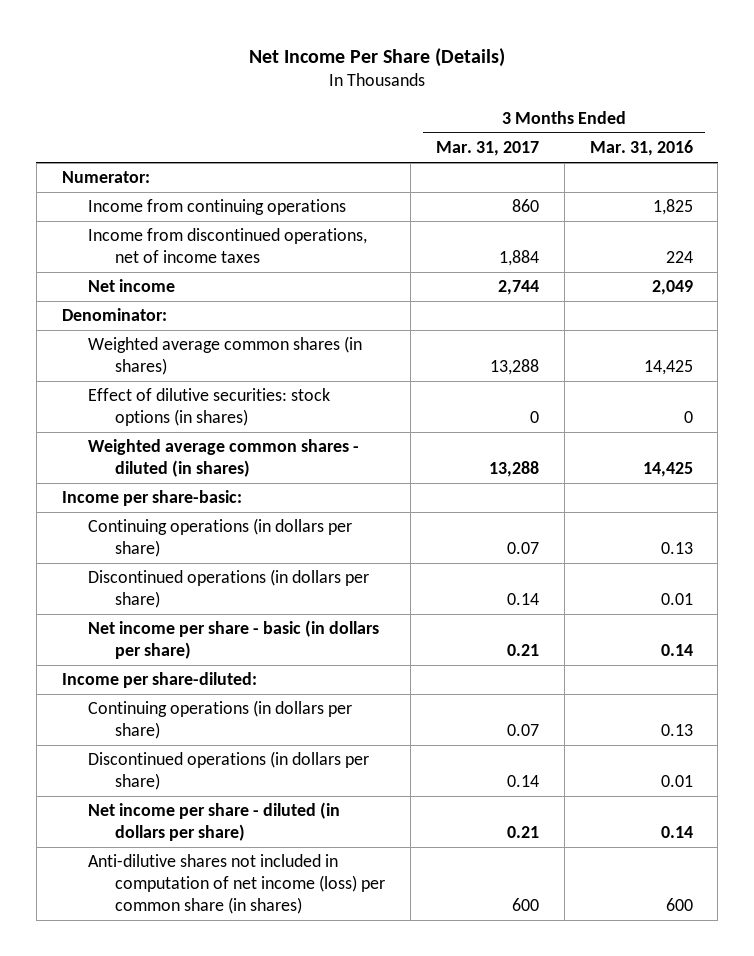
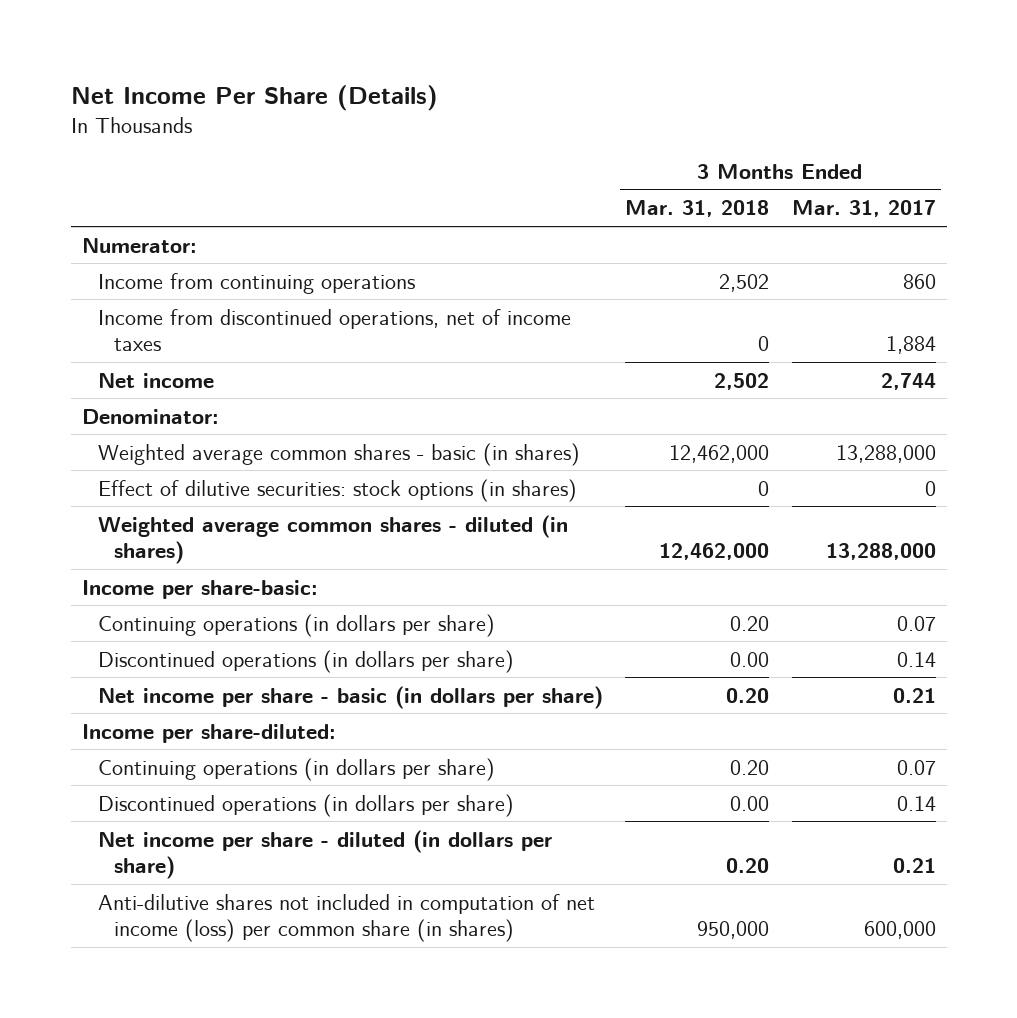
[589,140,693,157] Mar. 31, 2016 -> none
none -> [625,200,770,218] Mar. 31, 2018
[88,336,363,376] Weighted average common shares (in shares) -> [98,442,581,466] Weighted average common shares - basic (in shares)
[489,359,539,376] 13,288 -> [835,444,936,463] 13,288,000
[488,461,539,478] 13,288 -> [825,542,936,560] 13,288,000
[511,898,539,912] 600 -> [863,920,936,939] 600,000

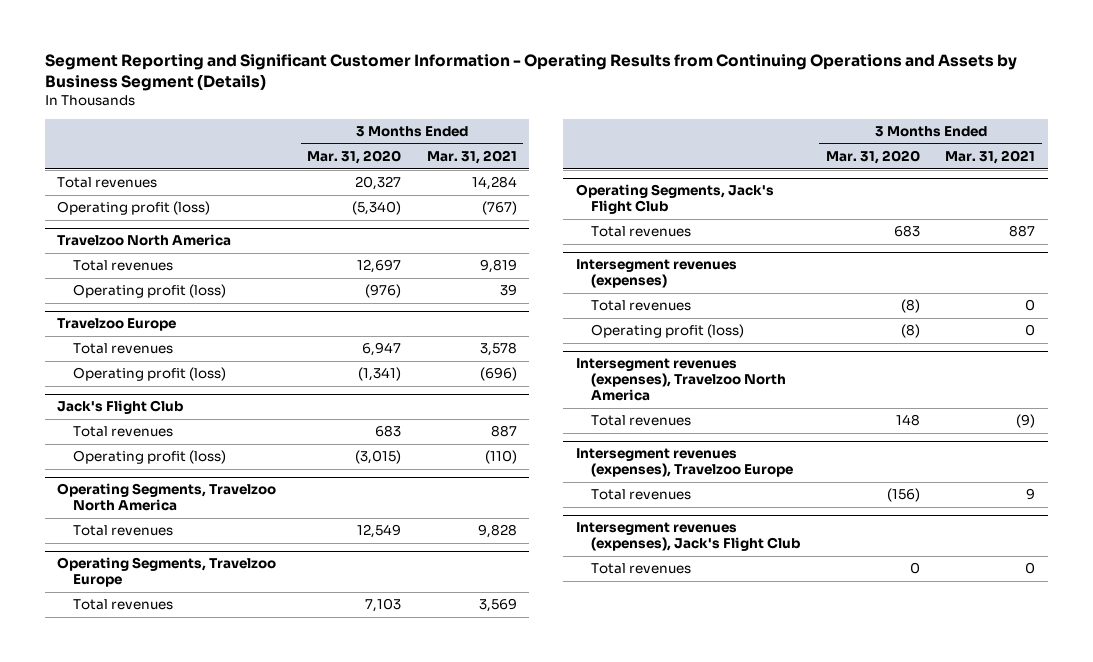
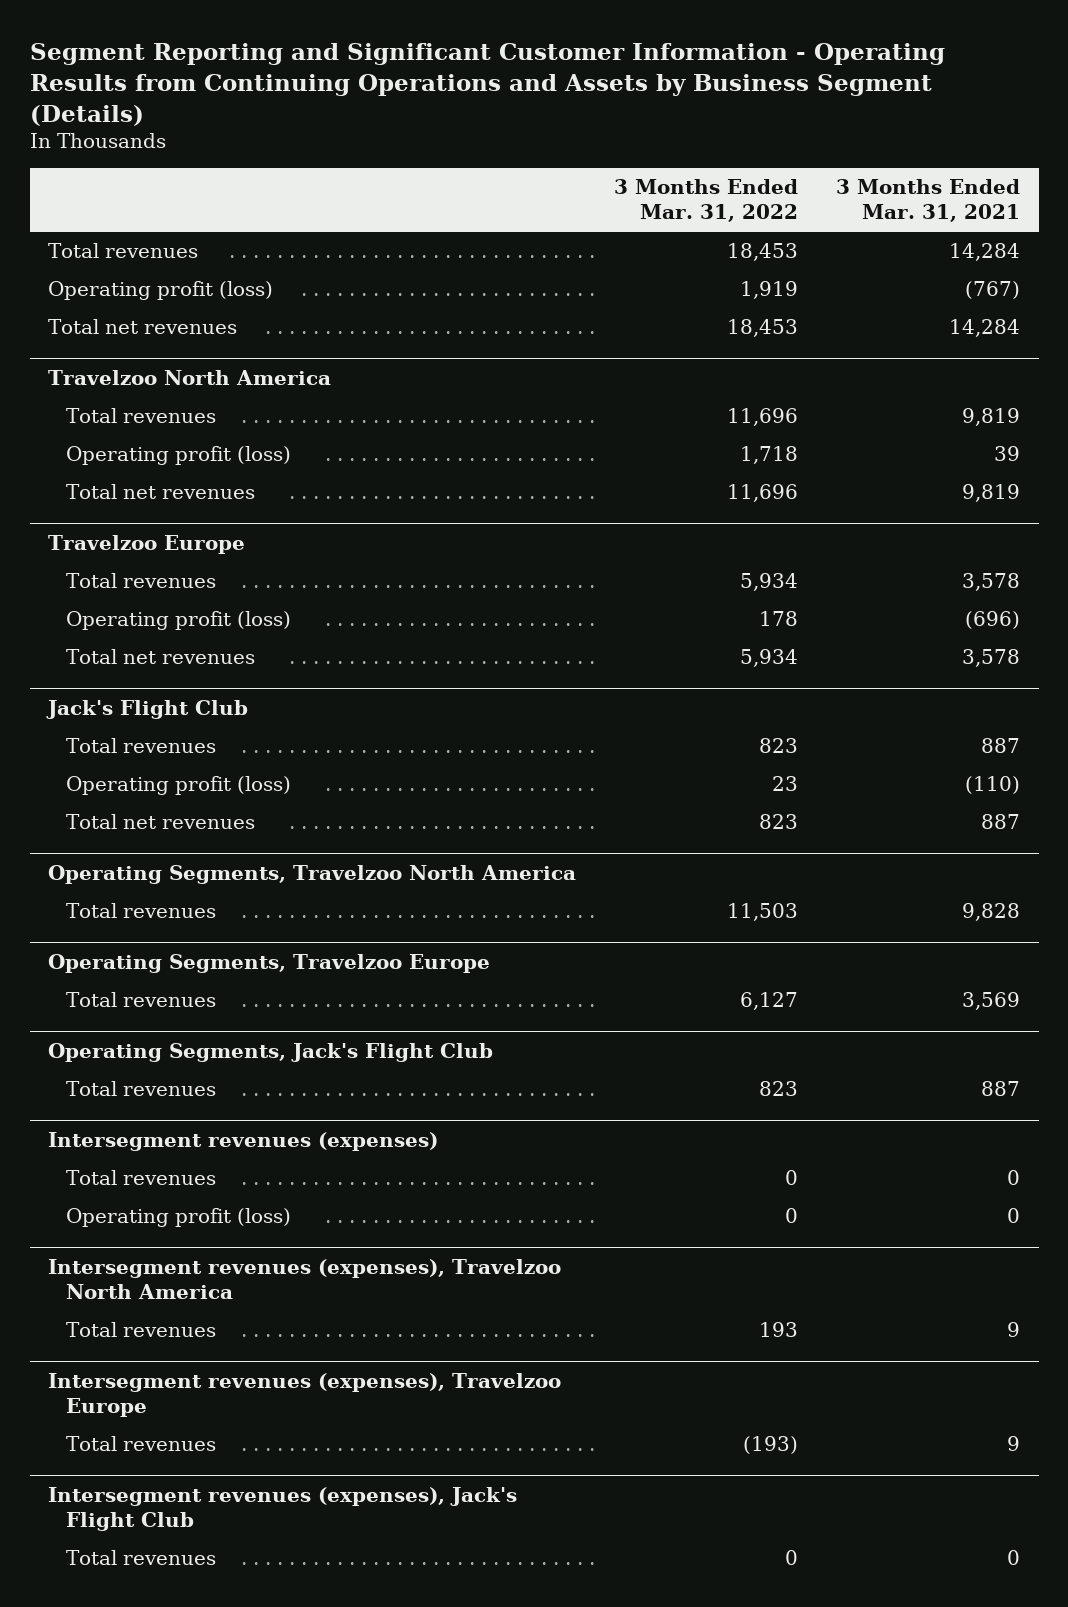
[307,150,402,165] Mar. 31, 2020 -> none
none -> [614,179,799,223] 3 Months Ended Mar. 31, 2022
none -> [48,319,238,335] Total net revenues
none -> [66,484,256,500] Total net revenues
none -> [66,649,256,665] Total net revenues
none -> [66,814,256,830] Total net revenues
[1016,414,1036,429] (9) -> [1006,1322,1020,1338] 9

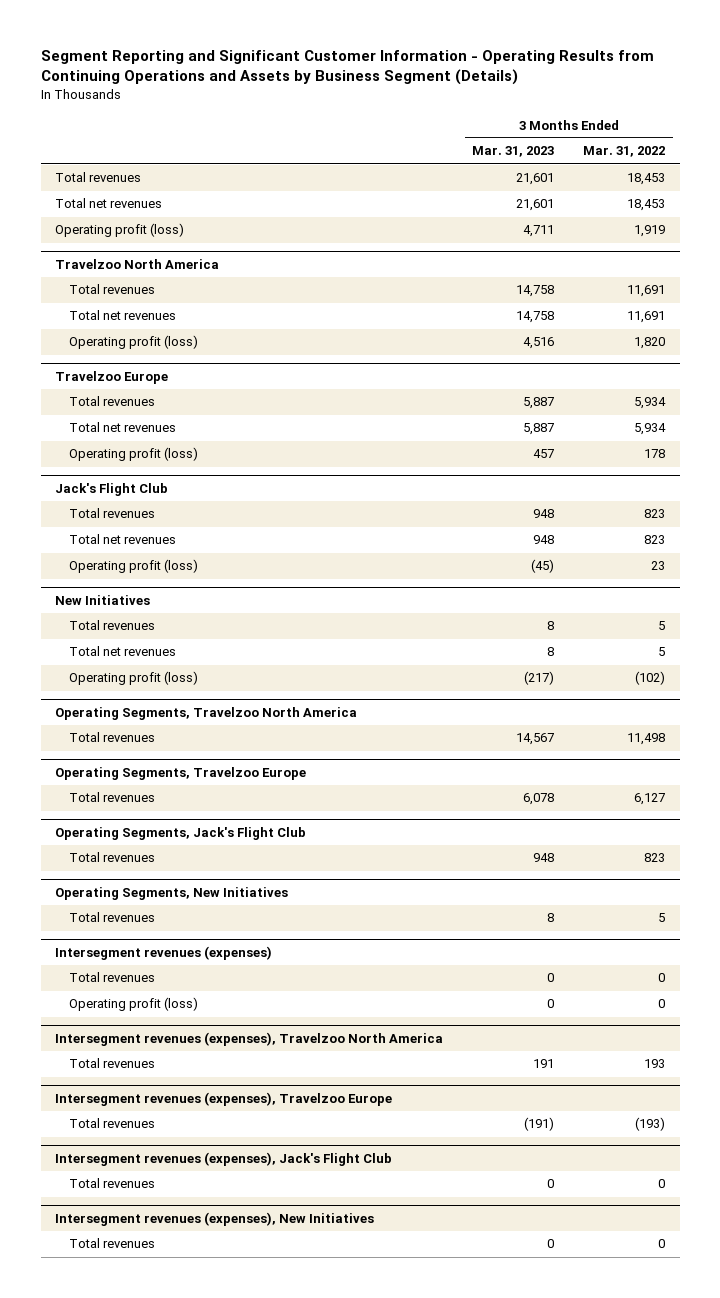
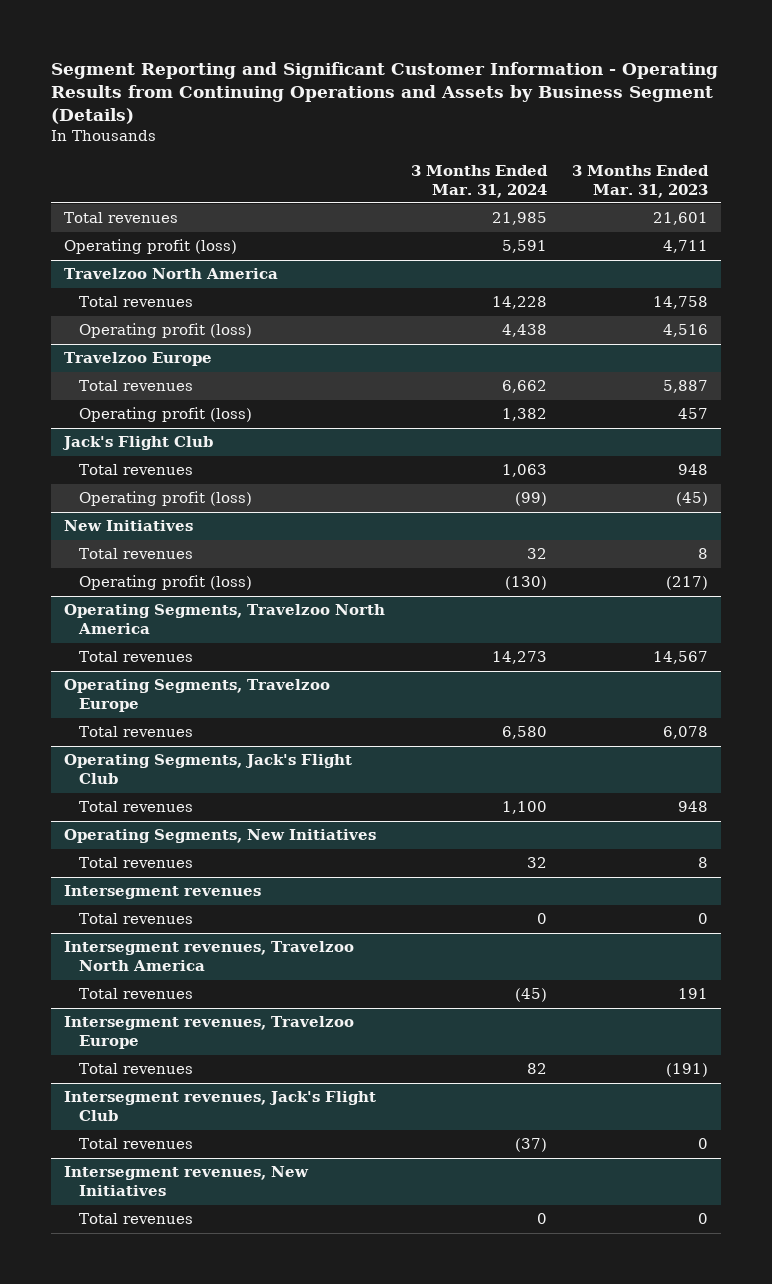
[583,146,666,158] Mar. 31, 2022 -> none
none -> [410,164,548,198] 3 Months Ended Mar. 31, 2024
[55,198,163,209] Total net revenues -> none
[68,310,176,321] Total net revenues -> none
[68,422,176,433] Total net revenues -> none
[68,534,176,545] Total net revenues -> none
[68,646,176,657] Total net revenues -> none
[55,945,273,960] Intersegment revenues (expenses) -> [64,885,262,900] Intersegment revenues
[68,997,198,1012] Operating profit (loss) -> none
[55,1031,444,1046] Intersegment revenues (expenses), Travelzoo North America -> [64,941,355,972] Intersegment revenues, Travelzoo North America
[55,1091,393,1106] Intersegment revenues (expenses), Travelzoo Europe -> [64,1016,355,1050] Intersegment revenues, Travelzoo Europe
[55,1151,393,1166] Intersegment revenues (expenses), Jack's Flight Club -> [64,1091,377,1122] Intersegment revenues, Jack's Flight Club
[55,1211,375,1226] Intersegment revenues (expenses), New Initiatives -> [64,1166,310,1197] Intersegment revenues, New Initiatives

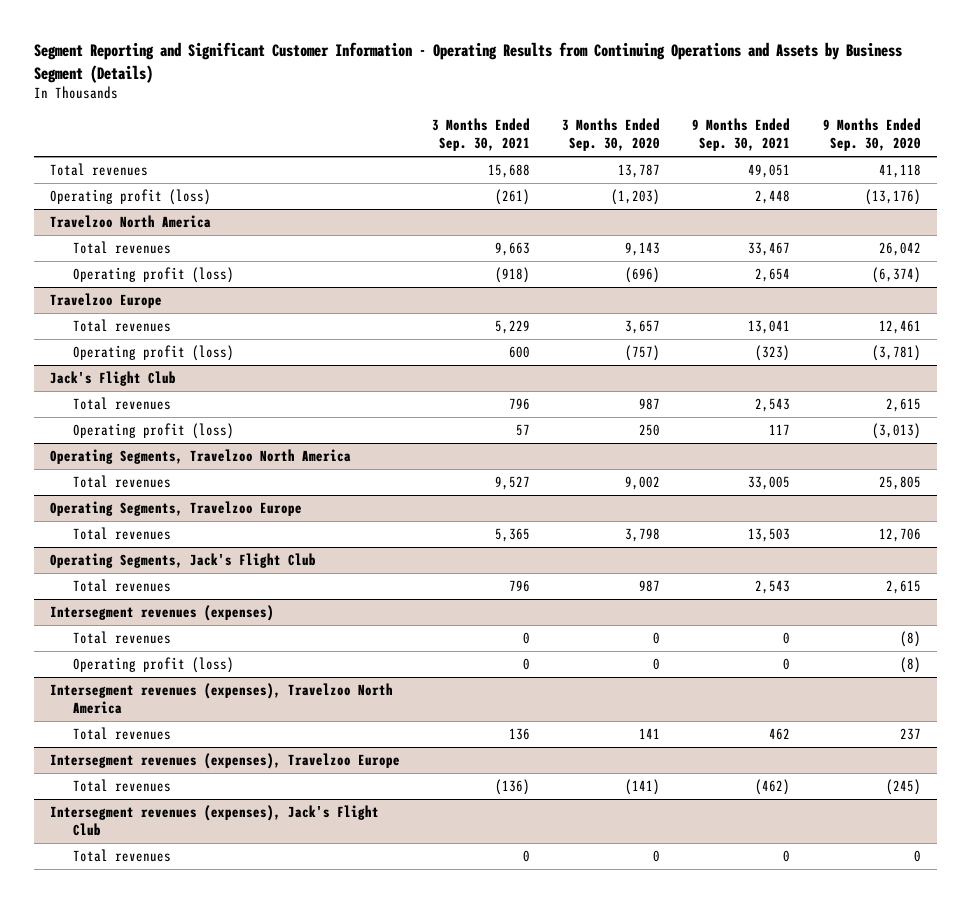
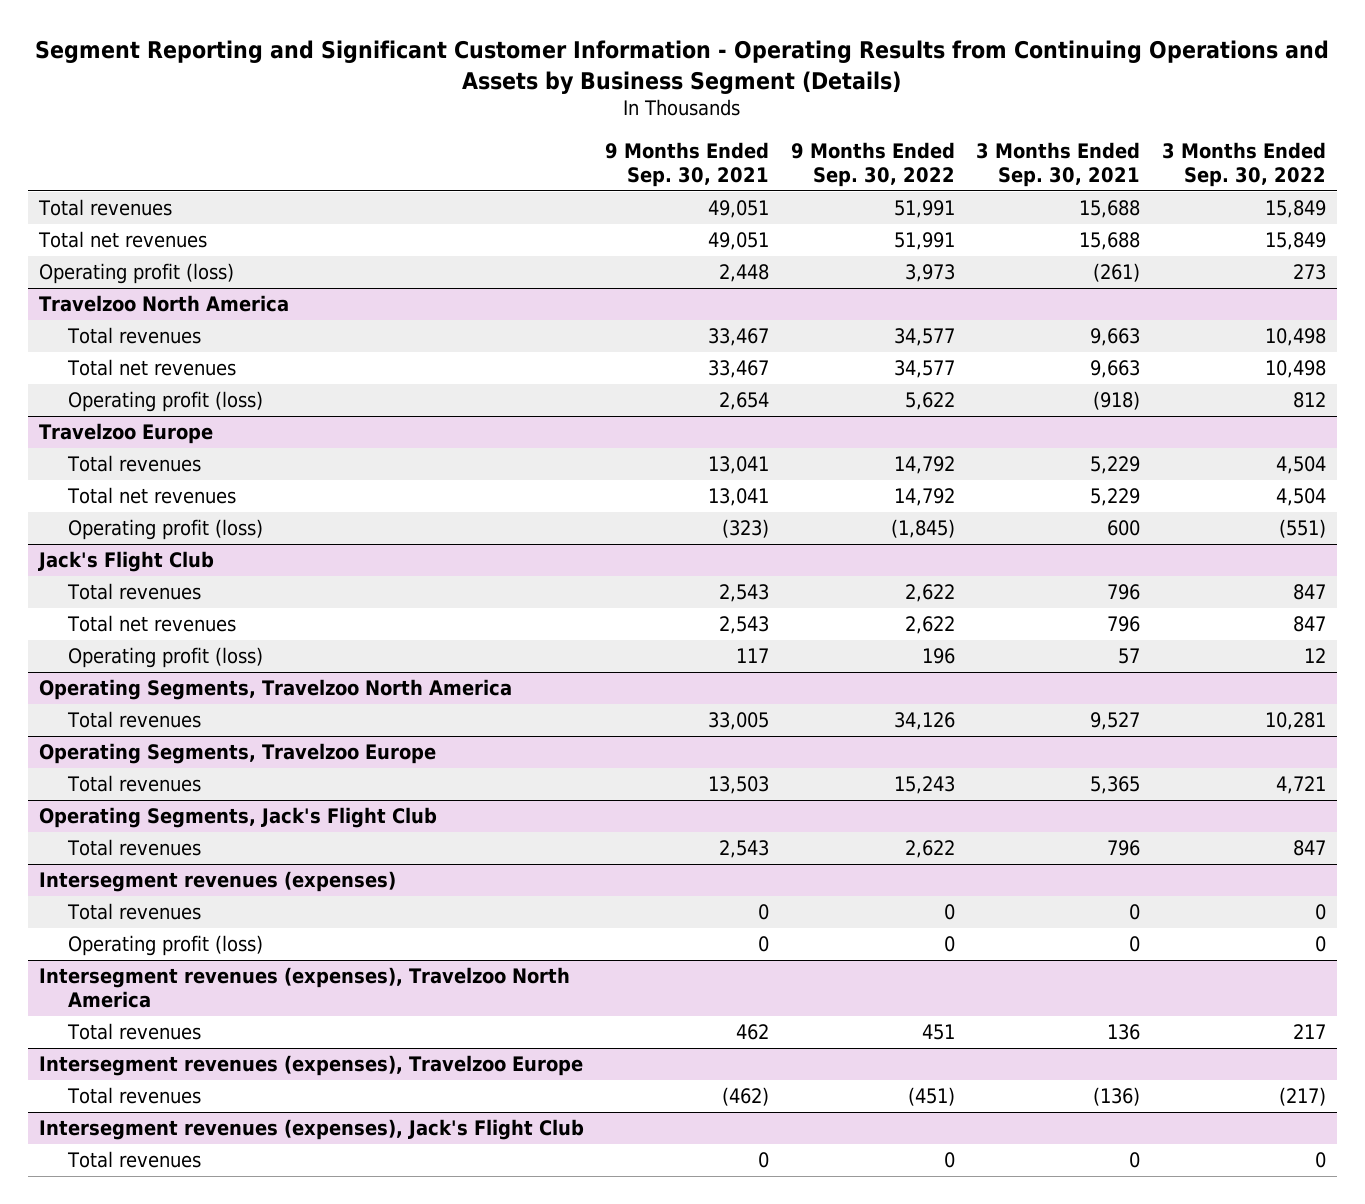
[562,118,661,152] 3 Months Ended Sep. 30, 2020 -> none
[822,118,921,152] 9 Months Ended Sep. 30, 2020 -> none
none -> [790,141,955,187] 9 Months Ended Sep. 30, 2022
none -> [1162,141,1327,187] 3 Months Ended Sep. 30, 2022
none -> [37,231,207,249] Total net revenues
none -> [66,359,236,377] Total net revenues
none -> [66,487,236,505] Total net revenues
none -> [66,615,236,633] Total net revenues

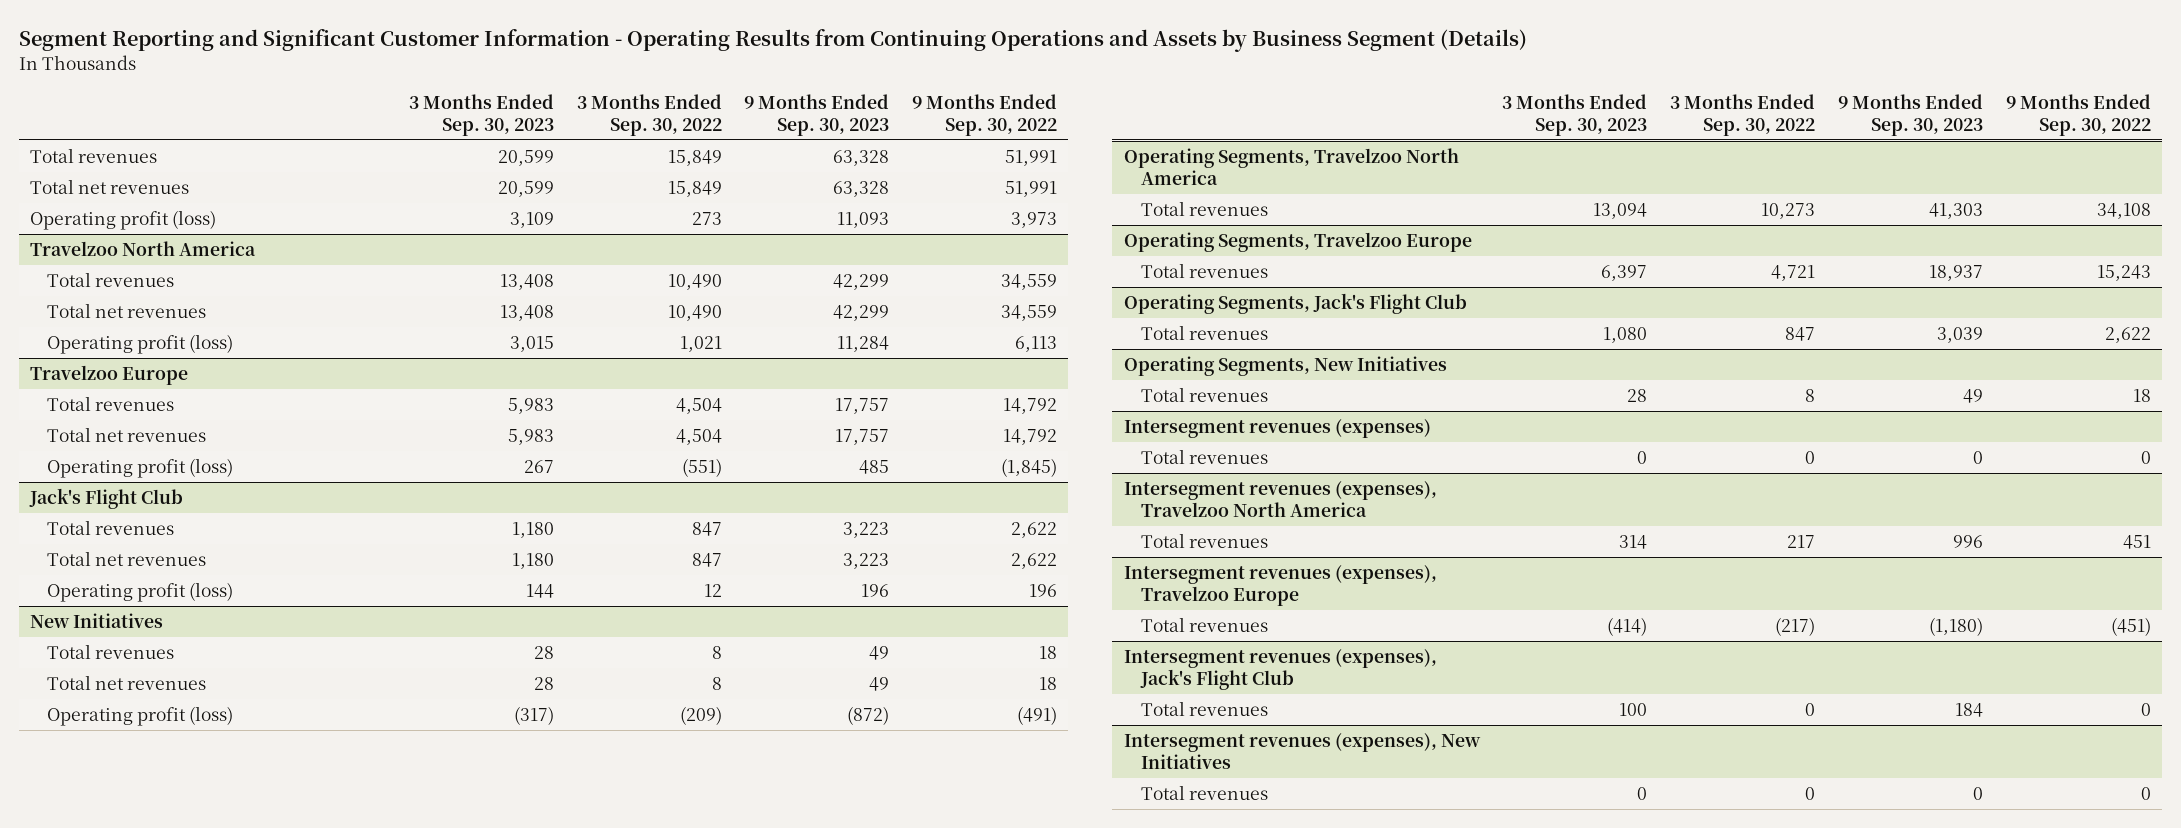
[605,141,770,187] 9 Months Ended Sep. 30, 2021 -> none
[976,141,1141,187] 3 Months Ended Sep. 30, 2021 -> none
none -> [408,94,554,136] 3 Months Ended Sep. 30, 2023
none -> [744,94,890,136] 9 Months Ended Sep. 30, 2023
[893,328,955,347] 34,577 -> [1001,273,1058,290] 34,559
[1265,328,1327,347] 10,498 -> [667,273,722,290] 10,490
[893,360,955,379] 34,577 -> [1001,304,1058,321] 34,559
[1265,360,1327,379] 10,498 -> [667,304,722,321] 10,490
[904,392,955,411] 5,622 -> [1015,335,1058,352] 6,113
[1293,392,1327,409] 812 -> [679,335,722,352] 1,021
none -> [30,612,164,628] New Initiatives
none -> [47,643,175,659] Total revenues
none -> [47,674,207,690] Total net revenues
none -> [47,705,234,726] Operating profit (loss)
[893,712,955,731] 34,126 -> [2096,202,2151,219] 34,108
[1265,712,1327,731] 10,281 -> [1761,202,1816,219] 10,273
none -> [1123,355,1447,376] Operating Segments, New Initiatives
none -> [1141,386,1269,402] Total revenues
[67,935,263,957] Operating profit (loss) -> none
none -> [1123,732,1481,769] Intersegment revenues (expenses), New Initiatives
none -> [1141,784,1269,800] Total revenues

